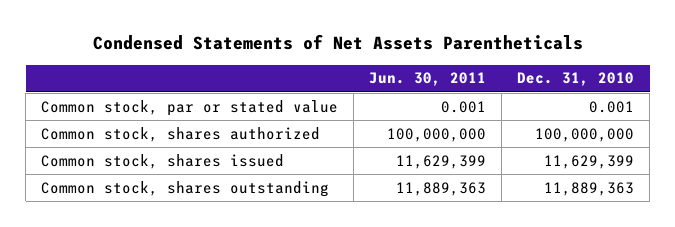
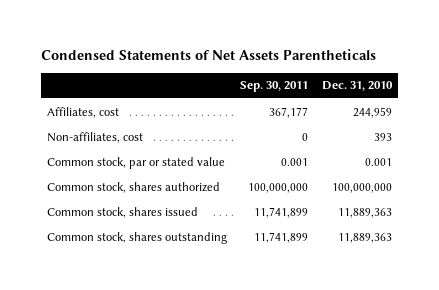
[369,72,487,87] Jun. 30, 2011 -> none
none -> [240,81,309,93] Sep. 30, 2011
none -> [47,106,120,118] Affiliates, cost
none -> [47,131,144,143] Non-affiliates, cost
[544,154,635,169] 11,629,399 -> [337,207,392,218] 11,889,363

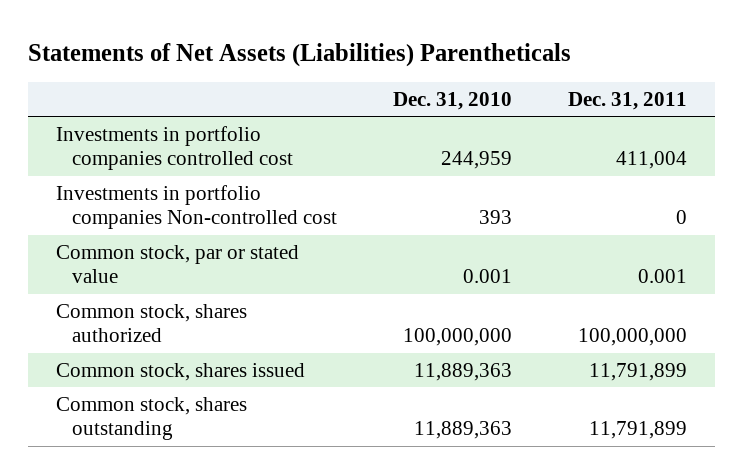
[40,49,376,61] Condensed Statements of Net Assets Parentheticals -> [28,43,572,68] Statements of Net Assets (Liabilities) Parentheticals
[240,81,309,93] Sep. 30, 2011 -> none
none -> [568,92,688,111] Dec. 31, 2011
[47,106,120,118] Affiliates, cost -> [56,125,294,171] Investments in portfolio companies controlled cost
[47,131,144,143] Non-affiliates, cost -> [56,184,338,230] Investments in portfolio companies Non-controlled cost

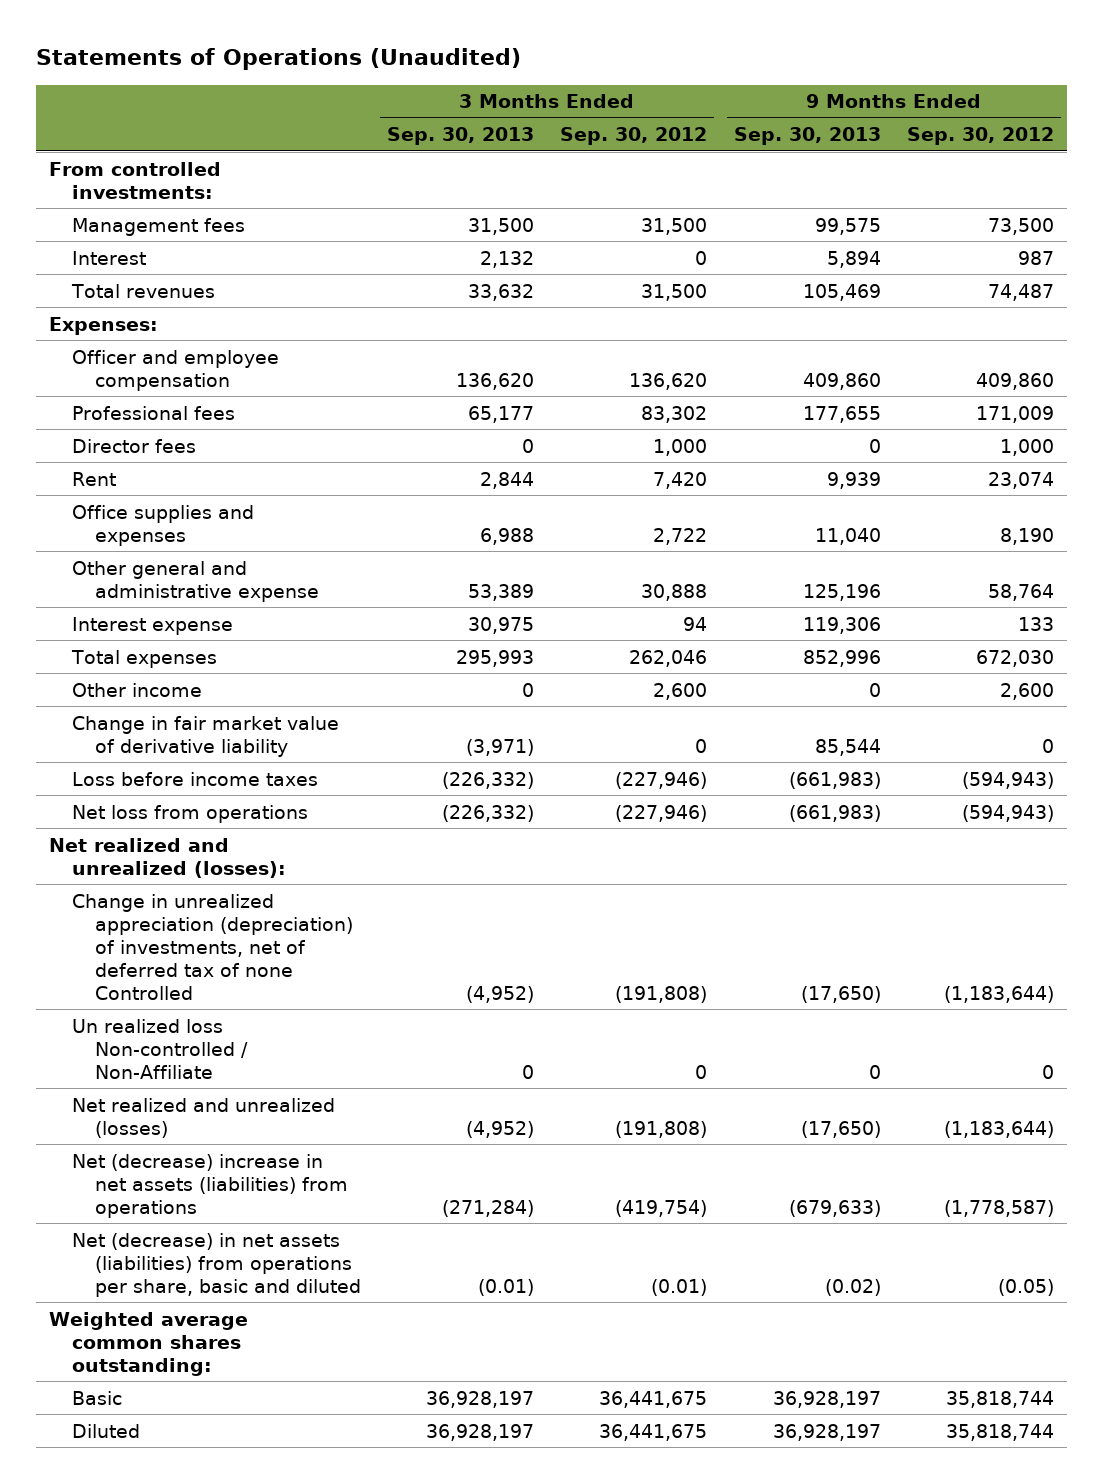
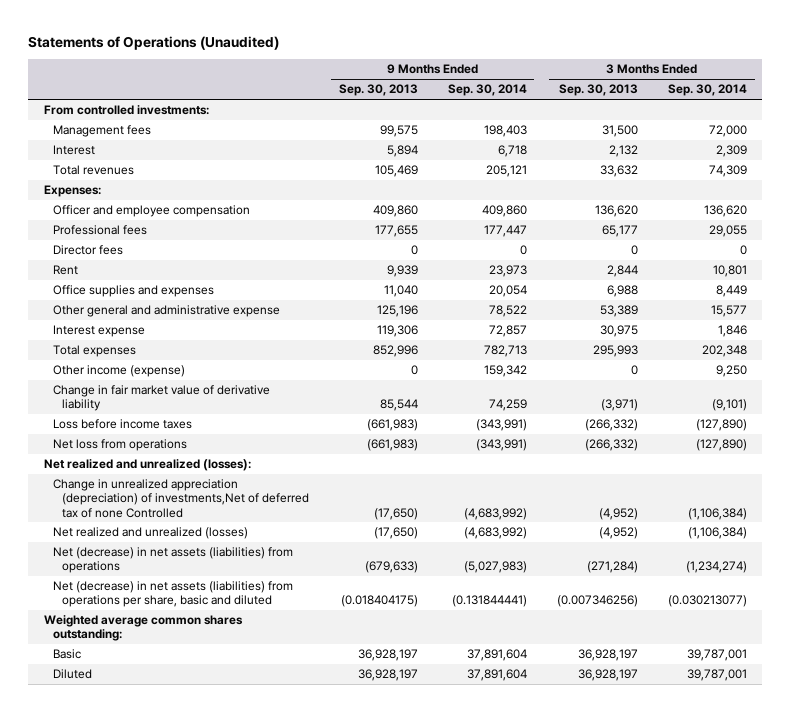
[560,127,708,146] Sep. 30, 2012 -> none
[907,127,1055,146] Sep. 30, 2012 -> none
none -> [447,84,527,97] Sep. 30, 2014
none -> [668,84,748,97] Sep. 30, 2014
[71,682,202,697] Other income -> [52,365,185,378] Other income (expense)
[442,771,535,789] (226,332) -> [585,419,639,432] (266,332)
[442,804,535,822] (226,332) -> [585,439,639,452] (266,332)
[71,1018,248,1079] Un realized loss Non-controlled / Non-Affiliate -> none
[71,893,353,1000] Change in unrealized appreciation (depreciation) of investments, net of deferred tax of none Controlled -> [52,479,309,518] Change in unrealized appreciation (depreciation) of investments,Net of deferred tax of none Controlled
[71,1153,348,1218] Net (decrease) increase in net assets (liabilities) from operations -> [52,547,293,574] Net (decrease) in net assets (liabilities) from operations
[478,1278,535,1296] (0.01) -> [557,595,639,608] (0.007346256)
[824,1278,881,1296] (0.02) -> [340,595,418,608] (0.018404175)

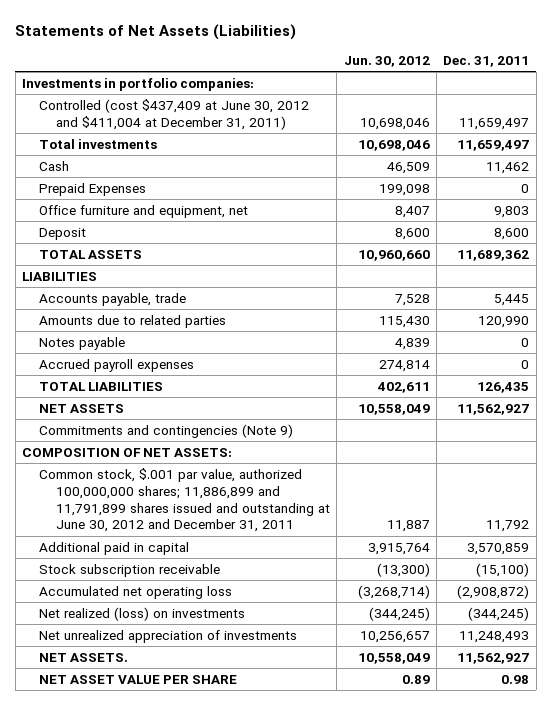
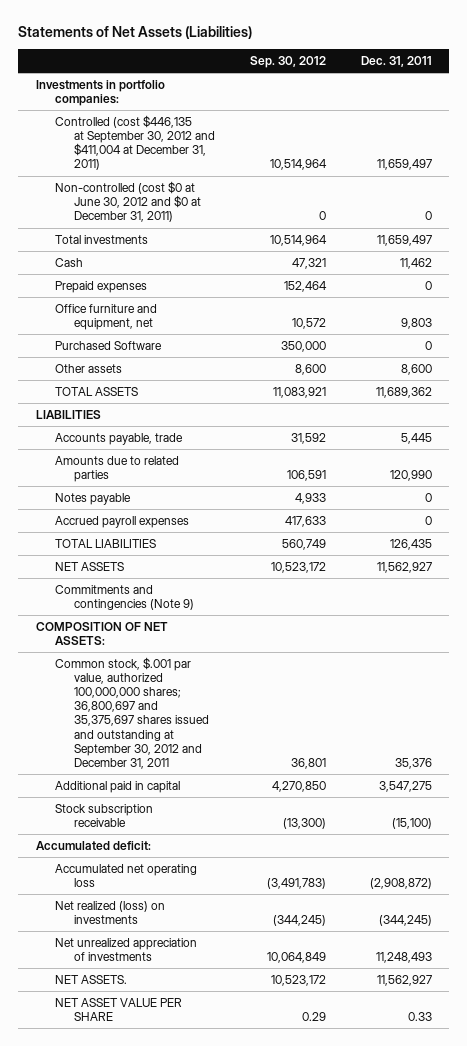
[343,55,430,67] Jun. 30, 2012 -> none
none -> [249,56,326,69] Sep. 30, 2012
[38,98,309,130] Controlled (cost $437,409 at June 30, 2012 and $411,004 at December 31, 2011) -> [54,115,215,171] Controlled (cost $446,135 at September 30, 2012 and $411,004 at December 31, 2011)
none -> [54,181,201,223] Non-controlled (cost $0 at June 30, 2012 and $0 at December 31, 2011)
[38,182,146,196] Prepaid Expenses -> [54,281,147,294] Prepaid expenses
[38,227,86,240] Deposit -> none
none -> [54,341,162,351] Purchased Software
none -> [54,364,122,374] Other assets
[38,467,330,533] Common stock, $.001 par value, authorized 100,000,000 shares; 11,886,899 and 11,791,899 shares issued and outstanding at June 30, 2012 and December 31, 2011 -> [54,657,209,769] Common stock, $.001 par value, authorized 100,000,000 shares; 36,800,697 and 35,375,697 shares issued and outstanding at September 30, 2012 and December 31, 2011
[486,520,530,533] 11,792 -> [394,757,432,769] 35,376
[467,542,530,555] 3,570,859 -> [378,781,432,793] 3,547,275
none -> [35,841,151,851] Accumulated deficit:
[501,674,530,684] 0.98 -> [407,1012,432,1022] 0.33

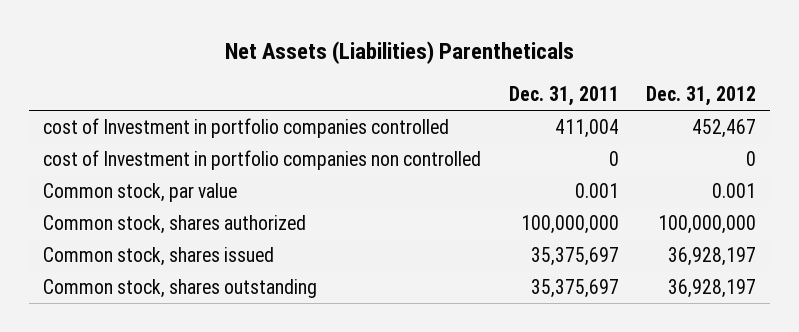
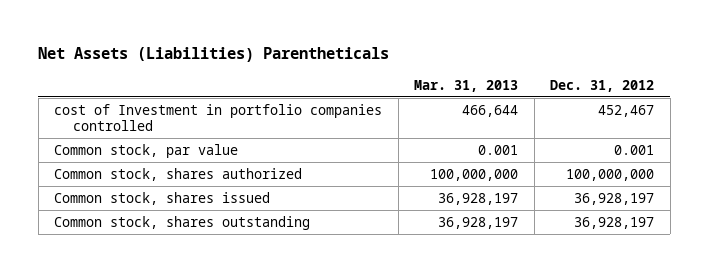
[508,86,619,107] Dec. 31, 2011 -> none
none -> [414,79,519,92] Mar. 31, 2013
[42,149,481,170] cost of Investment in portfolio companies non controlled -> none

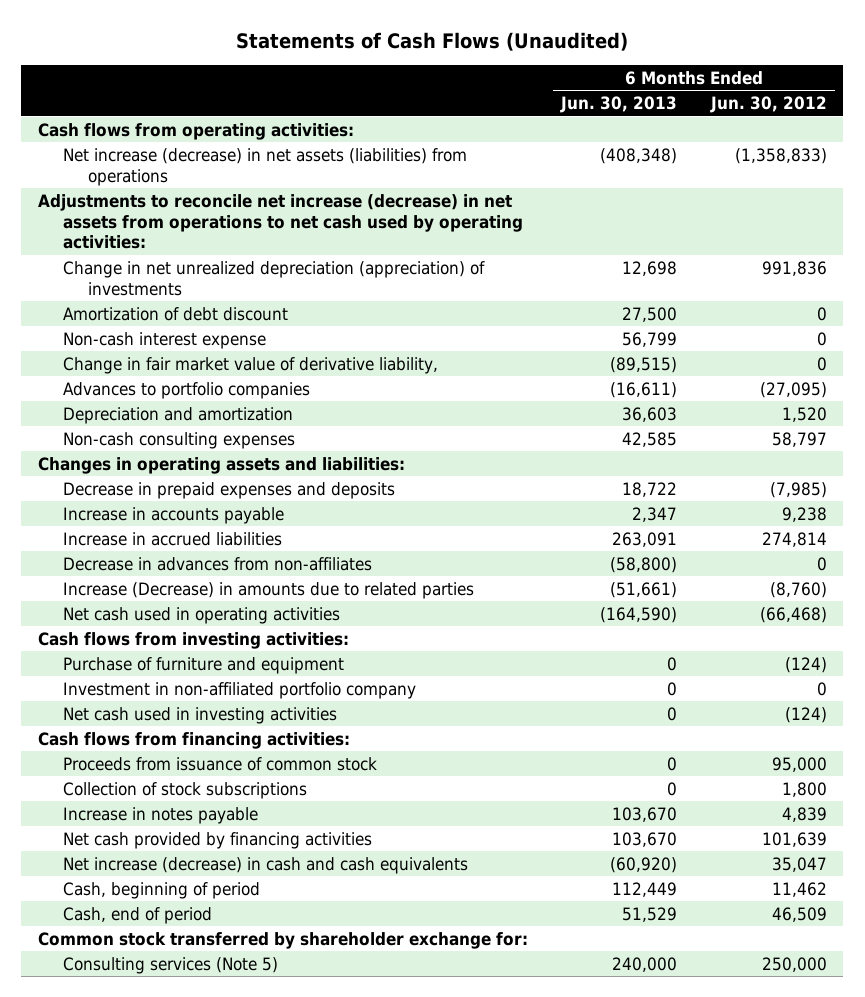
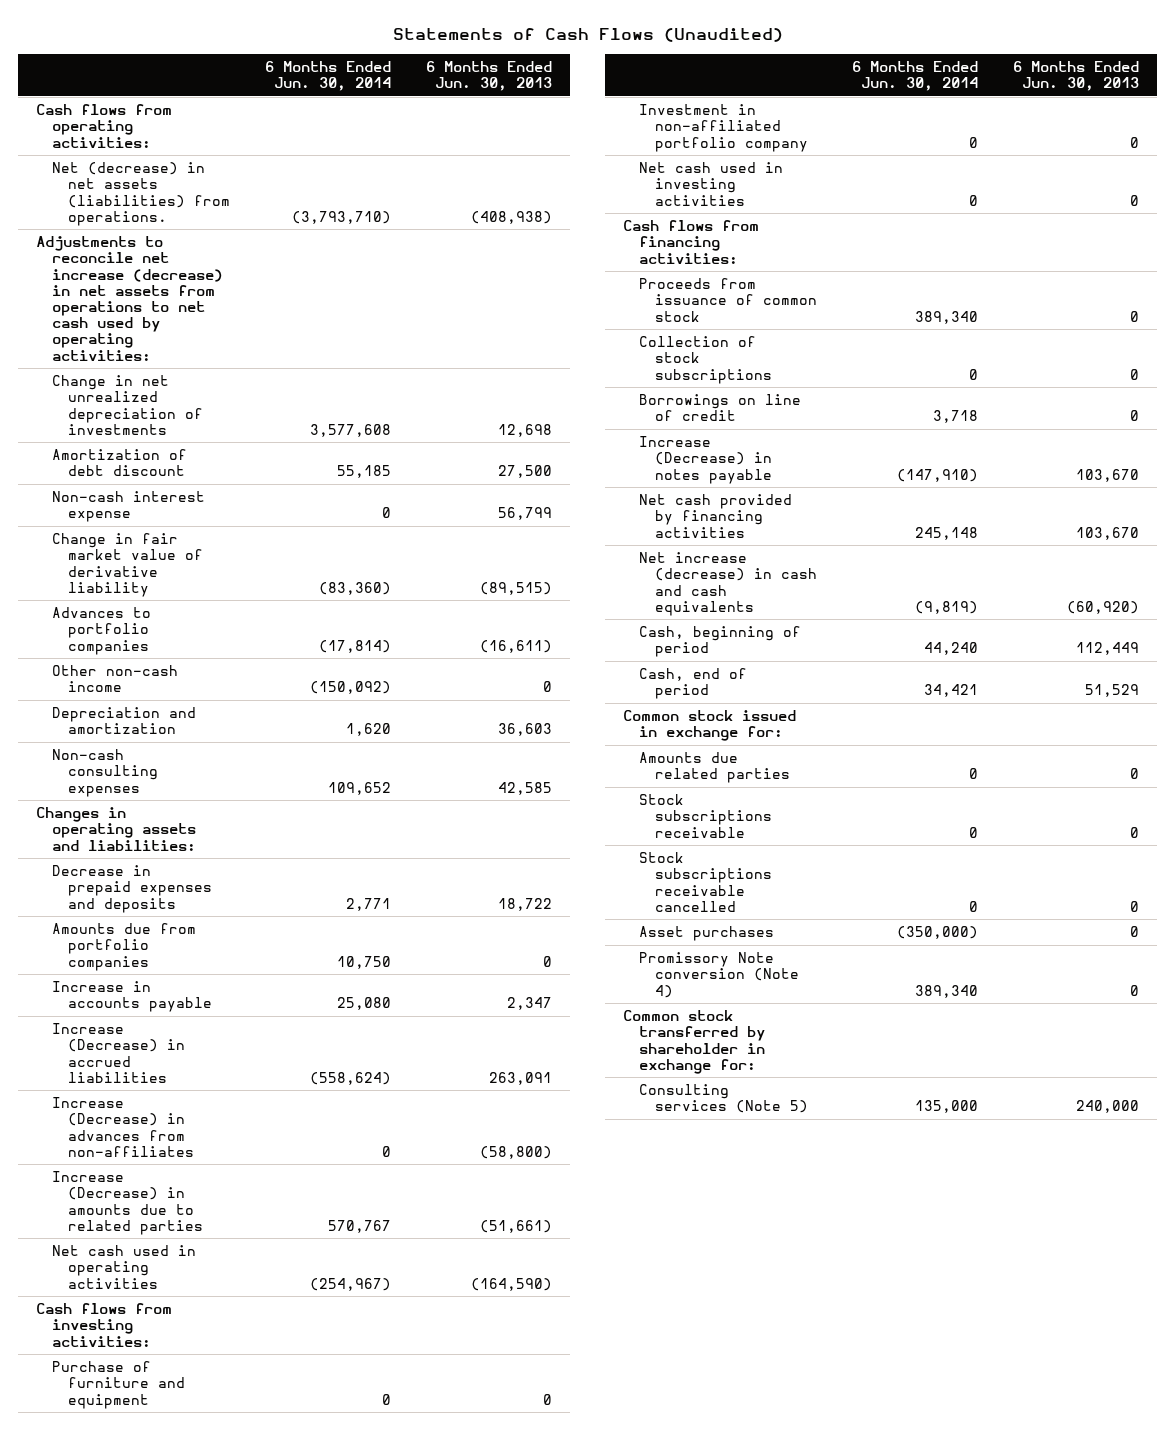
[709,96,827,114] Jun. 30, 2012 -> none
none -> [264,61,391,92] 6 Months Ended Jun. 30, 2014
[63,147,468,186] Net increase (decrease) in net assets (liabilities) from operations -> [51,162,230,226] Net (decrease) in net assets (liabilities) from operations.
[600,147,678,164] (408,348) -> [471,210,553,224] (408,938)
[63,260,486,296] Change in net unrealized depreciation (appreciation) of investments -> [51,375,203,435] Change in net unrealized depreciation of investments
[63,356,439,374] Change in fair market value of derivative liability, -> [51,533,203,597] Change in fair market value of derivative liability
none -> [51,665,178,693] Other non-cash income
none -> [51,923,196,971] Amounts due from portfolio companies
[63,531,283,546] Increase in accrued liabilities -> [51,1023,185,1083] Increase (Decrease) in accrued liabilities
[63,556,373,571] Decrease in advances from non-affiliates -> [51,1097,194,1157] Increase (Decrease) in advances from non-affiliates
none -> [638,394,801,422] Borrowings on line of credit
[63,806,259,824] Increase in notes payable -> [638,436,772,484] Increase (Decrease) in notes payable
none -> [622,710,796,742] Common stock issued in exchange for:
none -> [638,752,790,784] Amounts due related parties
none -> [638,794,772,838] Stock subscriptions receivable
none -> [638,852,772,912] Stock subscriptions receivable cancelled
none -> [638,926,774,942] Asset purchases
none -> [638,952,799,998] Promissory Note conversion (Note 4)
[38,931,529,949] Common stock transferred by shareholder exchange for: -> [622,1010,765,1074] Common stock transferred by shareholder in exchange for:

